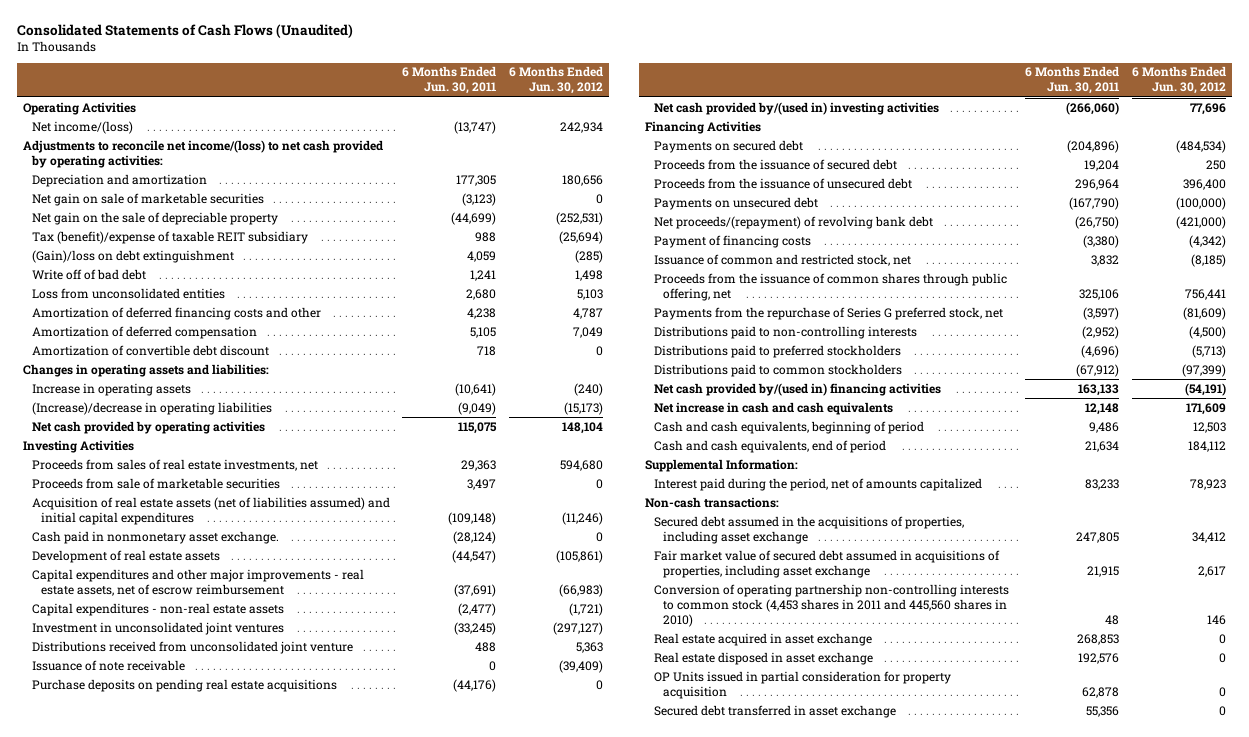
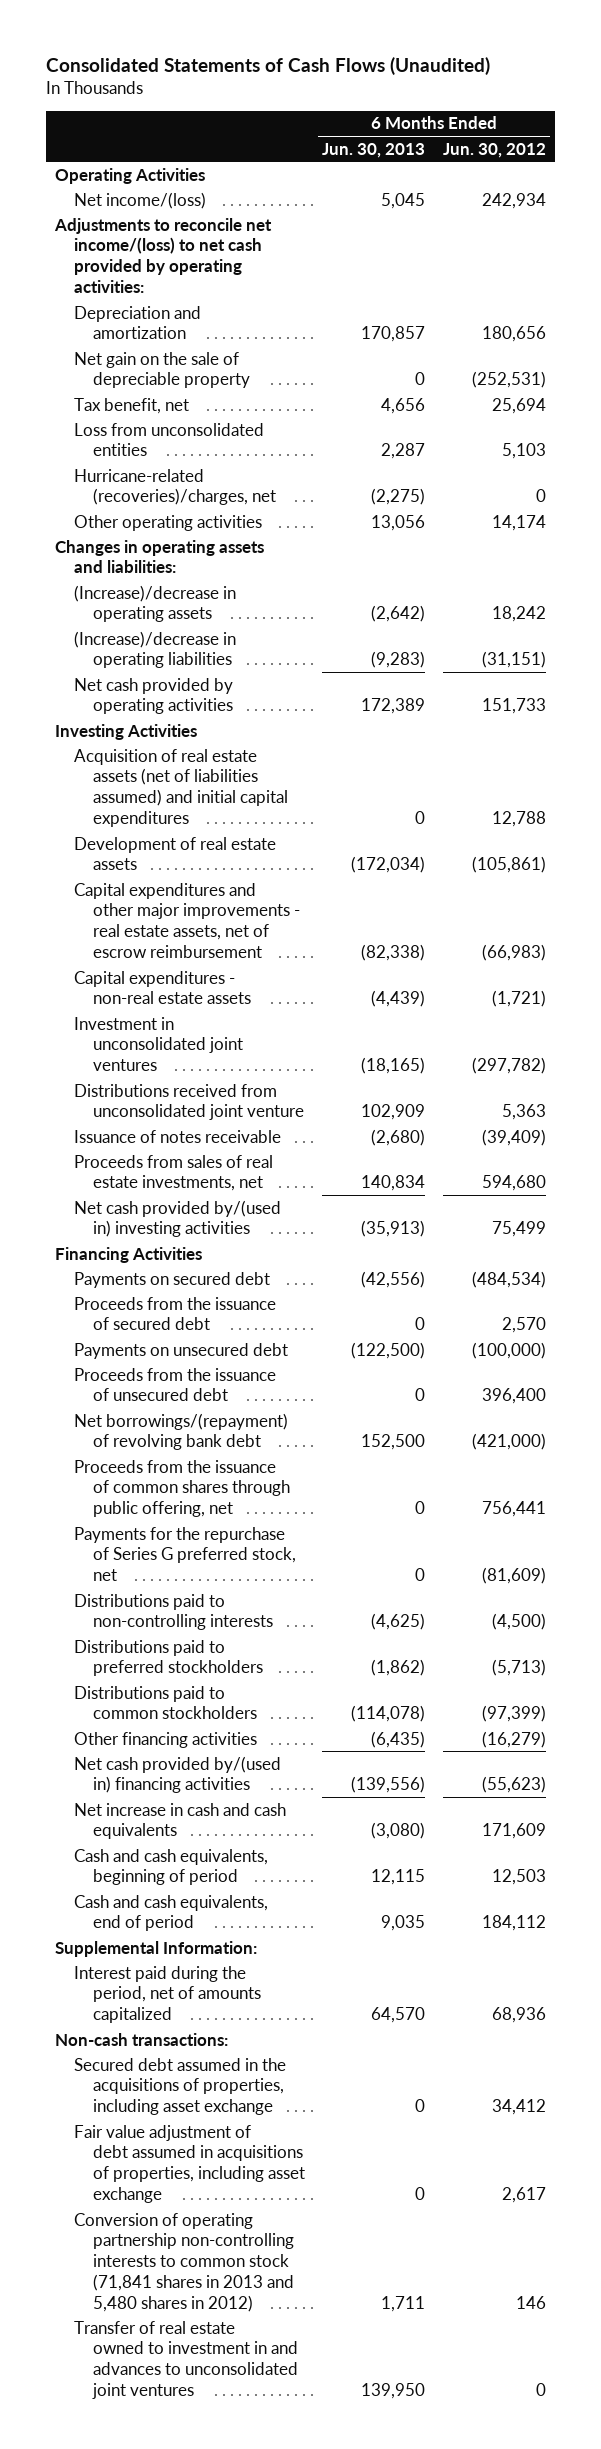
[402,66,497,95] 6 Months Ended Jun. 30, 2011 -> none
none -> [322,142,426,158] Jun. 30, 2013
[31,192,264,206] Net gain on sale of marketable securities -> none
[31,230,308,244] Tax (benefit)/expense of taxable REIT subsidiary -> none
[31,249,234,263] (Gain)/loss on debt extinguishment -> none
[31,268,146,280] Write off of bad debt -> none
none -> [74,397,190,414] Tax benefit, net
[31,306,321,320] Amortization of deferred financing costs and other -> none
[31,325,257,339] Amortization of deferred compensation -> none
[31,344,269,356] Amortization of convertible debt discount -> none
none -> [74,468,277,506] Hurricane-related (recoveries)/charges, net
none -> [74,514,263,531] Other operating activities
[31,382,191,396] Increase in operating assets -> [74,584,237,623] (Increase)/decrease in operating assets
[574,382,604,396] (240) -> [491,606,546,623] 18,242
[564,401,604,415] (15,173) -> [481,651,546,669] (31,151)
[562,421,604,434] 148,104 -> [481,698,546,715] 151,733
[31,477,280,489] Proceeds from sale of marketable securities -> none
[31,530,279,544] Cash paid in nonmonetary asset exchange. -> none
[562,511,604,525] (11,246) -> [491,810,546,827] 12,788
[553,621,604,635] (297,127) -> [471,1057,546,1075] (297,782)
[31,678,337,692] Purchase deposits on pending real estate acquisitions -> none
[31,659,185,671] Issuance of note receivable -> [74,1129,282,1143] Issuance of notes receivable
[31,458,318,471] Proceeds from sales of real estate investments, net -> [74,1154,274,1192] Proceeds from sales of real estate investments, net
[1189,102,1226,115] 77,696 -> [491,1221,546,1238] 75,499
[1205,159,1226,170] 250 -> [501,1317,546,1334] 2,570
[654,234,812,248] Payment of financing costs -> none
[654,253,912,266] Issuance of common and restricted stock, net -> none
[654,177,913,189] Proceeds from the issuance of unsecured debt -> [74,1367,277,1402] Proceeds from the issuance of unsecured debt
[654,215,934,229] Net proceeds/(repayment) of revolving bank debt -> [74,1412,289,1451] Net borrowings/(repayment) of revolving bank debt
[654,306,1004,320] Payments from the repurchase of Series G preferred stock, net -> [74,1526,297,1582] Payments for the repurchase of Series G preferred stock, net
none -> [74,1731,258,1748] Other financing activities
[1184,382,1226,396] (54,191) -> [481,1776,546,1794] (55,623)
[1189,478,1226,490] 78,923 -> [491,2007,546,2024] 68,936
[654,632,873,646] Real estate acquired in asset exchange -> none
[654,670,952,699] OP Units issued in partial consideration for property acquisition -> none
[654,704,897,718] Secured debt transferred in asset exchange -> none
[654,549,1001,578] Fair market value of secured debt assumed in acquisitions of properties, including asset exchange -> [74,2124,306,2203] Fair value adjustment of debt assumed in acquisitions of properties, including asset exchange
[654,583,1010,627] Conversion of operating partnership non-controlling interests to common stock (4,453 shares in 2011 and 445,560 shares in 2010) -> [74,2212,295,2312] Conversion of operating partnership non-controlling interests to common stock (71,841 shares in 2013 and 5,480 shares in 2012)
[654,651,874,665] Real estate disposed in asset exchange -> [74,2320,299,2399] Transfer of real estate owned to investment in and advances to unconsolidated joint ventures

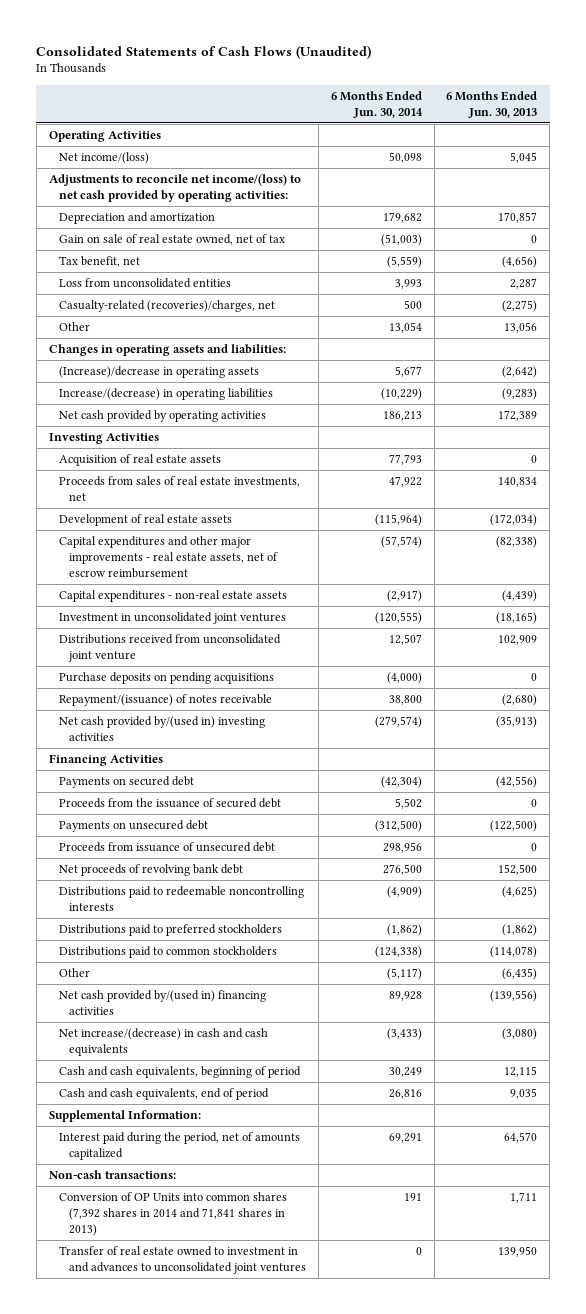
[442,142,546,158] Jun. 30, 2012 -> none
none -> [330,90,423,118] 6 Months Ended Jun. 30, 2014
[74,351,251,389] Net gain on the sale of depreciable property -> none
none -> [58,234,285,246] Gain on sale of real estate owned, net of tax
[381,397,426,414] 4,656 -> [502,256,538,269] (4,656)
[74,468,277,506] Hurricane-related (recoveries)/charges, net -> [58,300,275,313] Casualty-related (recoveries)/charges, net
[74,514,263,531] Other operating activities -> [58,322,90,332] Other
[74,630,237,669] (Increase)/decrease in operating liabilities -> [58,388,273,401] Increase/(decrease) in operating liabilities
[74,748,289,827] Acquisition of real estate assets (net of liabilities assumed) and initial capital expenditures -> none
none -> [58,454,221,467] Acquisition of real estate assets
[74,1154,274,1192] Proceeds from sales of real estate investments, net -> [58,476,300,502] Proceeds from sales of real estate investments, net
none -> [58,672,274,685] Purchase deposits on pending acquisitions
[74,1129,282,1143] Issuance of notes receivable -> [58,694,272,707] Repayment/(issuance) of notes receivable
[74,1459,291,1518] Proceeds from the issuance of common shares through public offering, net -> none
[74,1526,297,1582] Payments for the repurchase of Series G preferred stock, net -> none
[74,1367,277,1402] Proceeds from the issuance of unsecured debt -> [58,842,275,853] Proceeds from issuance of unsecured debt
[74,1412,289,1451] Net borrowings/(repayment) of revolving bank debt -> [58,864,243,877] Net proceeds of revolving bank debt
[74,1593,274,1631] Distributions paid to non-controlling interests -> [58,886,304,912] Distributions paid to redeemable noncontrolling interests
[74,1731,258,1748] Other financing activities -> [58,968,90,978] Other
[74,1802,287,1840] Net increase in cash and cash equivalents -> [58,1028,268,1057] Net increase/(decrease) in cash and cash equivalents
[74,2057,287,2116] Secured debt assumed in the acquisitions of properties, including asset exchange -> none
[74,2124,306,2203] Fair value adjustment of debt assumed in acquisitions of properties, including asset exchange -> none
[74,2212,295,2312] Conversion of operating partnership non-controlling interests to common stock (71,841 shares in 2013 and 5,480 shares in 2012) -> [58,1192,287,1236] Conversion of OP Units into common shares (7,392 shares in 2014 and 71,841 shares in 2013)

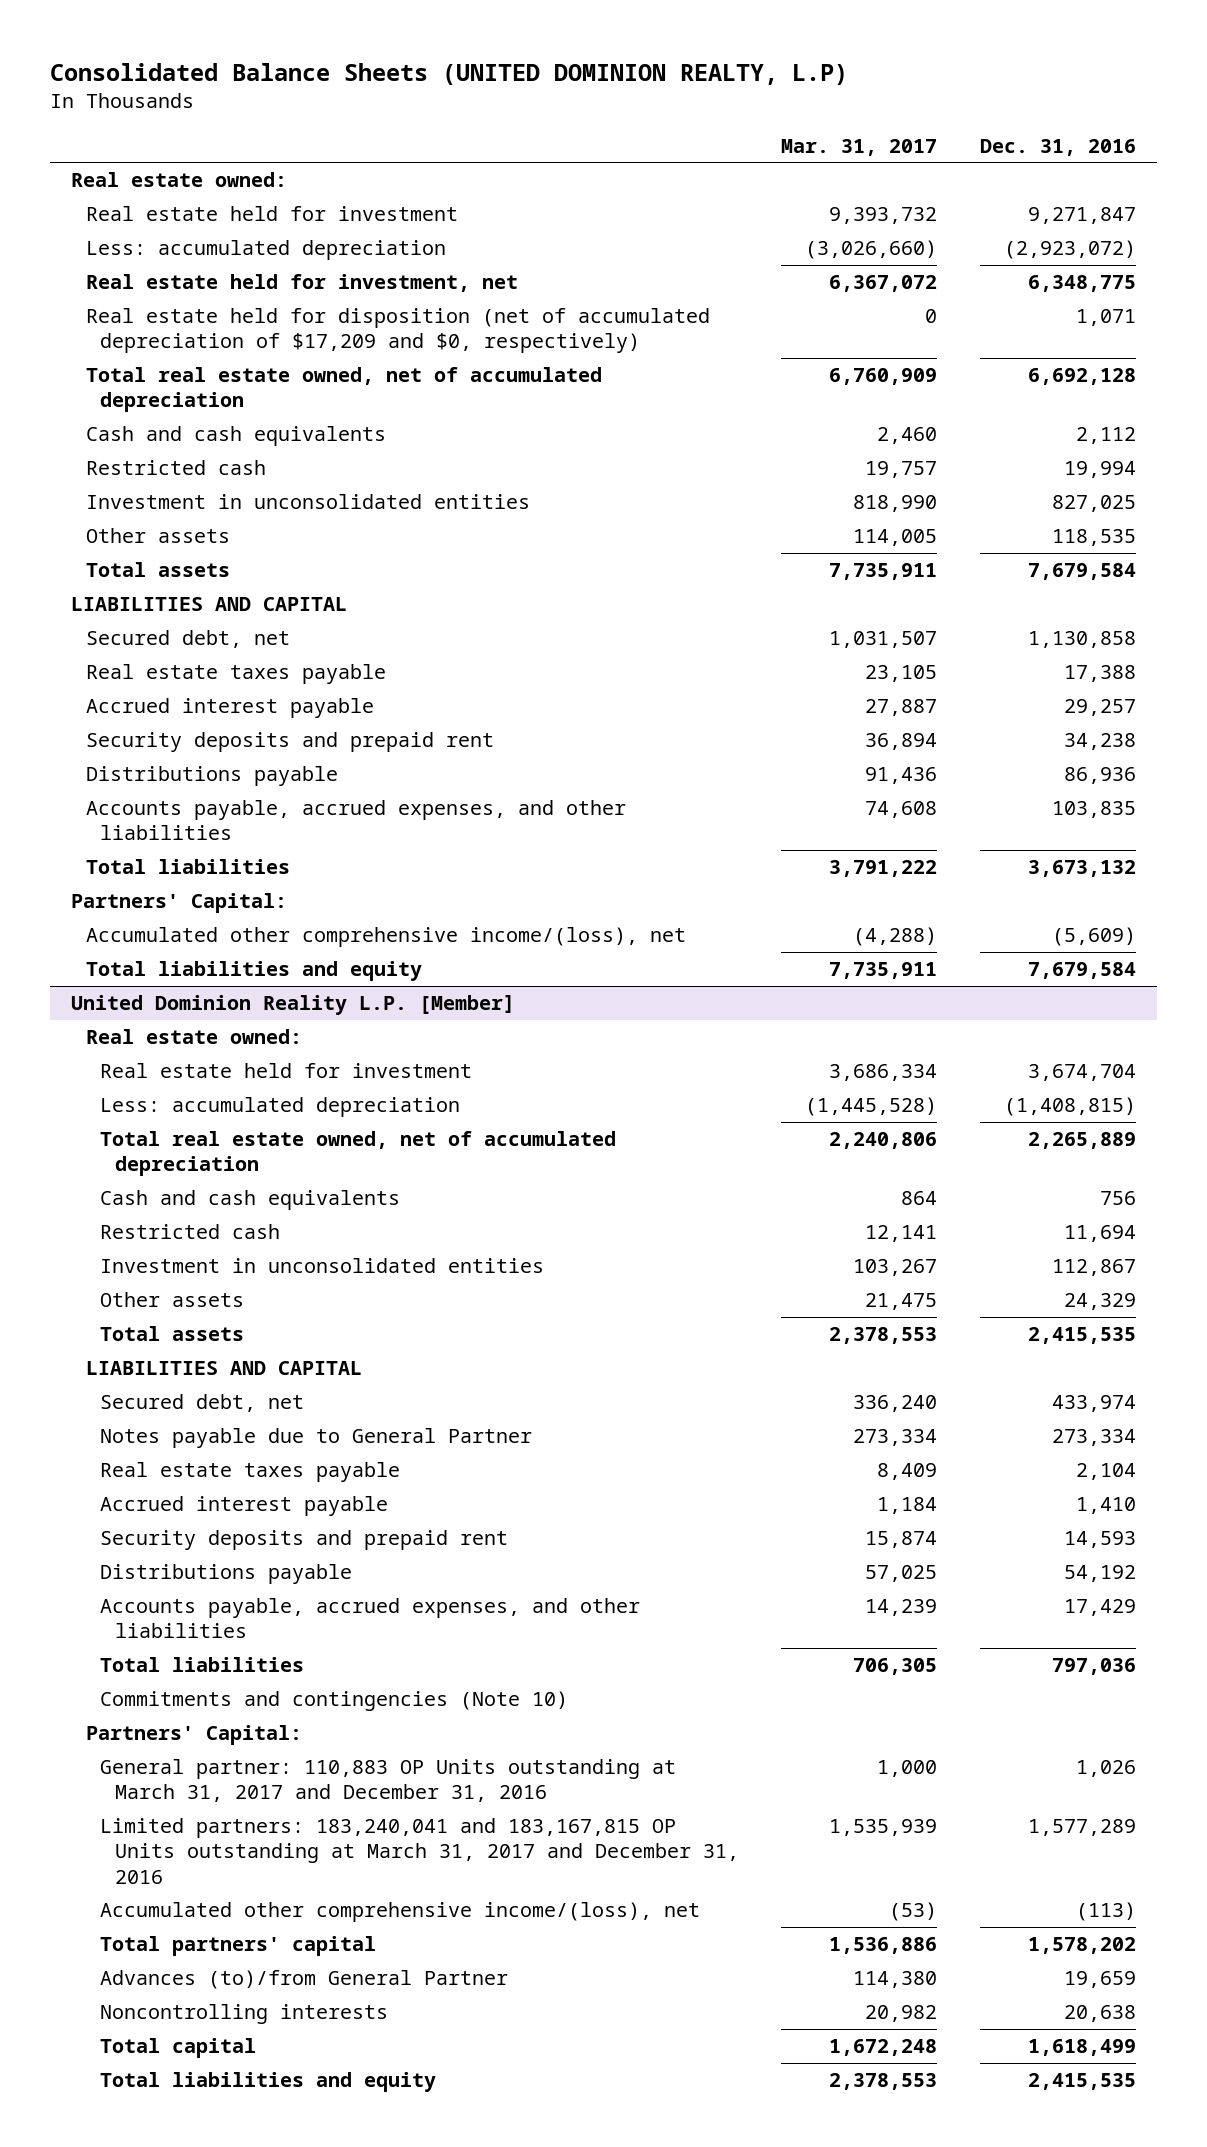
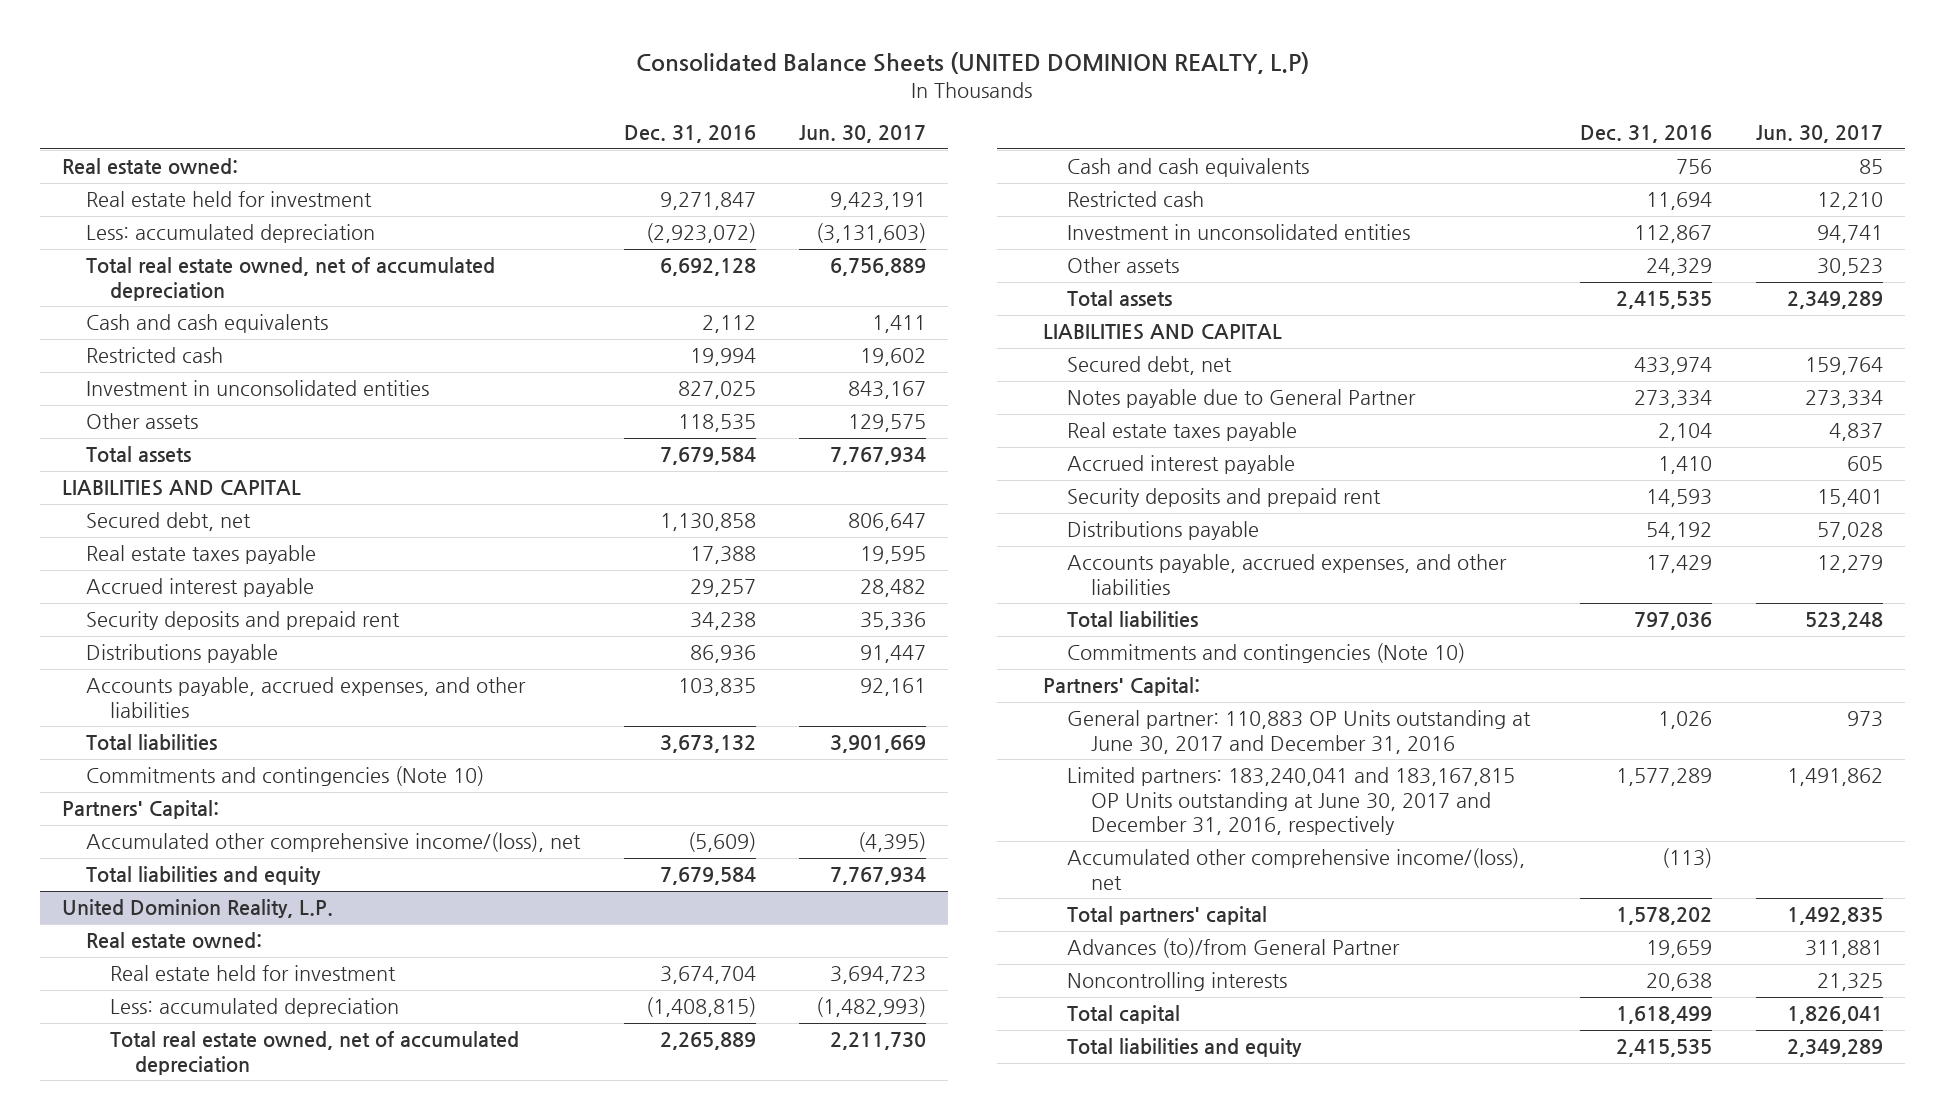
[781,138,938,156] Mar. 31, 2017 -> none
none -> [799,125,927,144] Jun. 30, 2017
[85,274,518,293] Real estate held for investment, net -> none
[85,308,710,354] Real estate held for disposition (net of accumulated depreciation of $17,209 and $0, respectively) -> none
none -> [85,766,484,787] Commitments and contingencies (Note 10)
[71,995,516,1016] United Dominion Reality L.P. [Member] -> [61,899,333,919] United Dominion Reality, L.P.
[100,1759,677,1803] General partner: 110,883 OP Units outstanding at March 31, 2017 and December 31, 2016 -> [1067,710,1532,754] General partner: 110,883 OP Units outstanding at June 30, 2017 and December 31, 2016
[100,1818,739,1884] Limited partners: 183,240,041 and 183,167,815 OP Units outstanding at March 31, 2017 and December 31, 2016 -> [1067,767,1516,836] Limited partners: 183,240,041 and 183,167,815 OP Units outstanding at June 30, 2017 and December 31, 2016, respectively

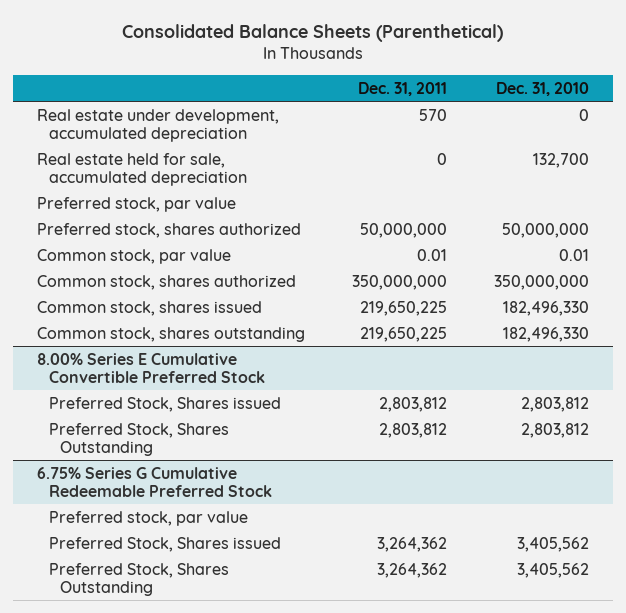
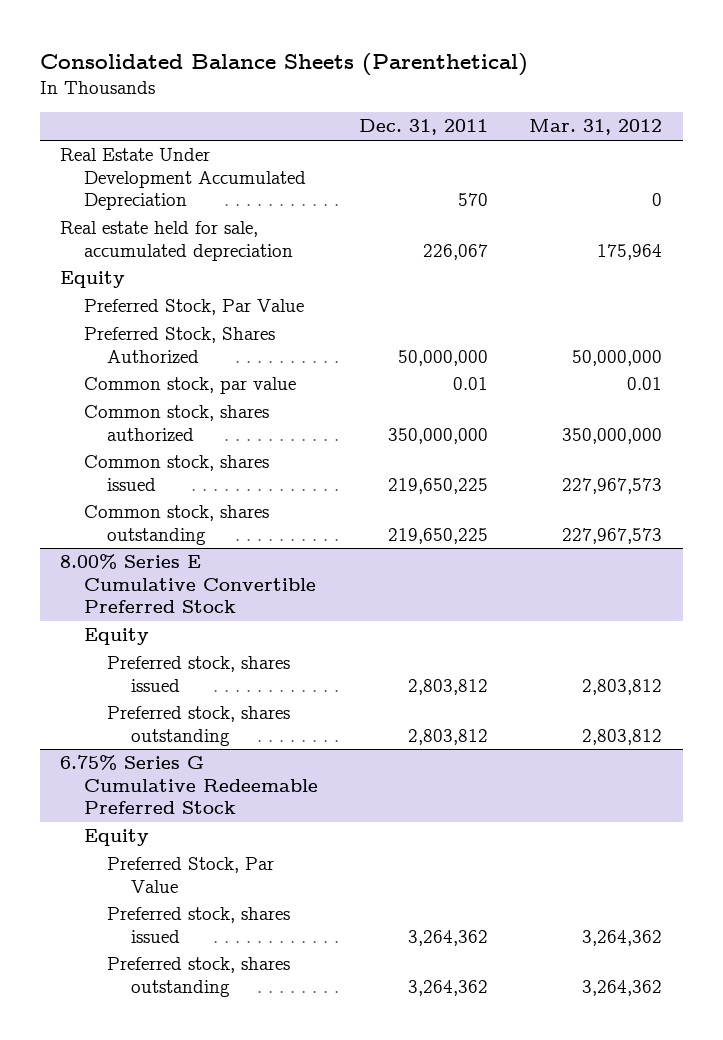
[496,81,590,96] Dec. 31, 2010 -> none
none -> [529,119,663,136] Mar. 31, 2012
[36,108,279,142] Real estate under development, accumulated depreciation -> [60,148,306,211] Real Estate Under Development Accumulated Depreciation
[437,152,448,165] 0 -> [423,243,489,260] 226,067
none -> [60,271,126,289] Equity
[36,196,236,212] Preferred stock, par value -> [83,299,304,316] Preferred Stock, Par Value
[36,222,301,238] Preferred stock, shares authorized -> [83,327,275,363] Preferred Stock, Shares Authorized
none -> [83,628,149,646] Equity
[48,396,281,412] Preferred Stock, Shares issued -> [107,656,291,692] Preferred stock, shares issued
[48,422,229,456] Preferred Stock, Shares Outstanding -> [107,706,291,746] Preferred stock, shares outstanding
none -> [83,829,149,847] Equity
[48,510,248,526] Preferred stock, par value -> [107,857,275,893] Preferred Stock, Par Value
[48,536,281,552] Preferred Stock, Shares issued -> [107,907,291,943] Preferred stock, shares issued
[48,562,229,596] Preferred Stock, Shares Outstanding -> [107,957,291,997] Preferred stock, shares outstanding

